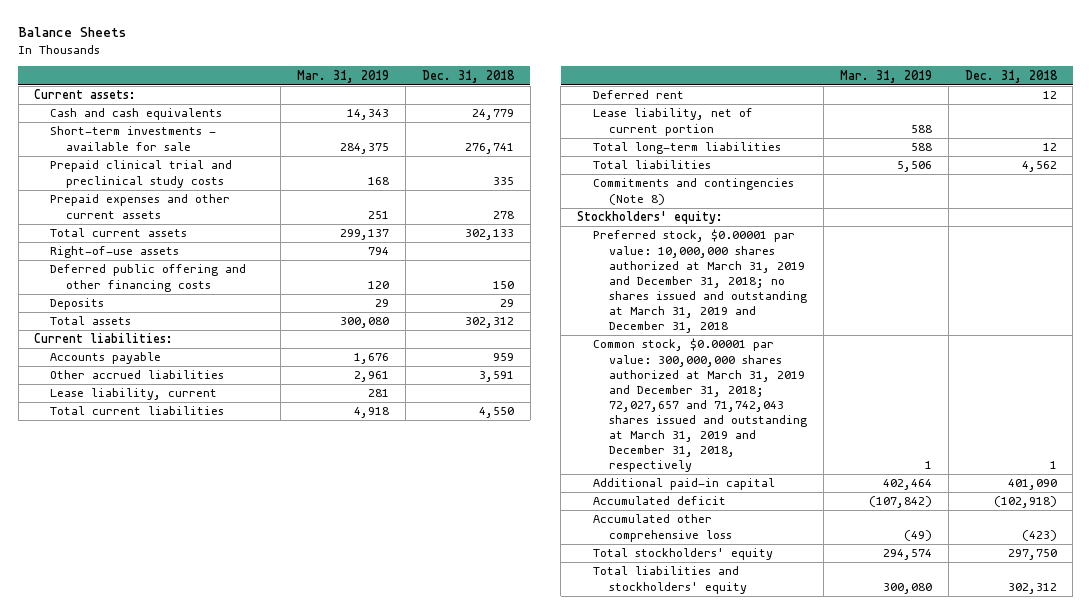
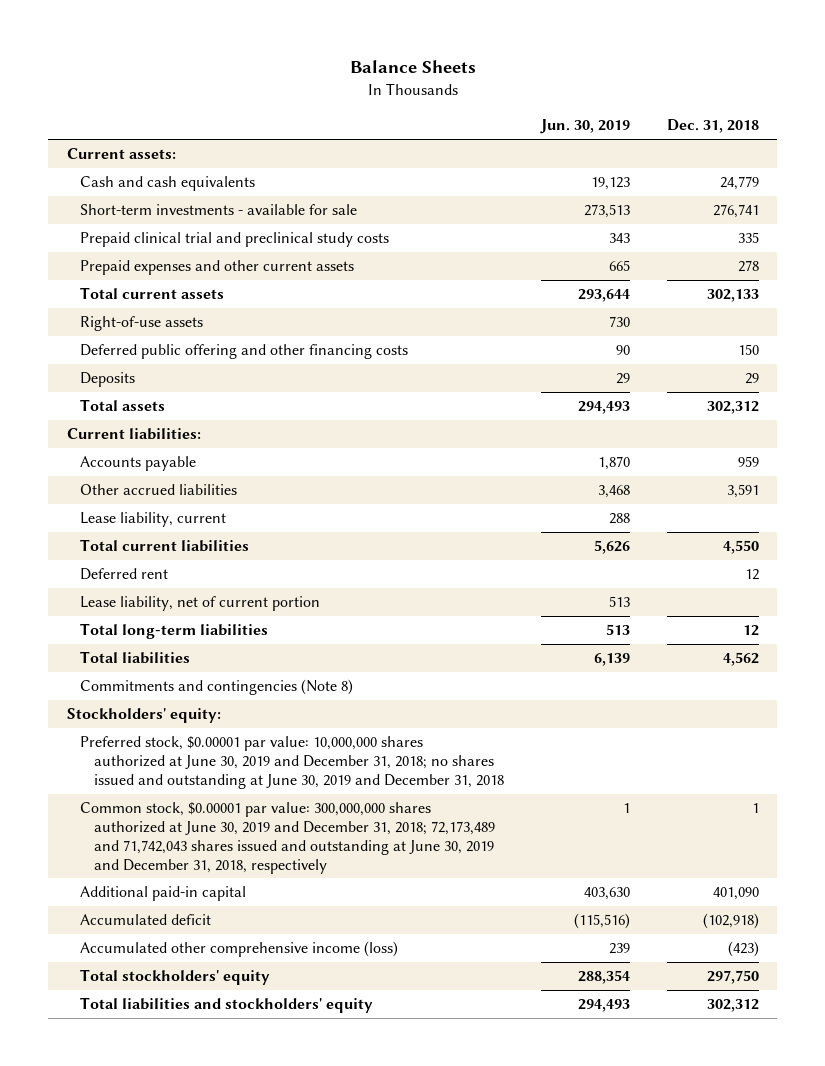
[296,69,389,83] Mar. 31, 2019 -> none
none -> [539,119,630,135] Jun. 30, 2019
[593,229,807,334] Preferred stock, $0.00001 par value: 10,000,000 shares authorized at March 31, 2019 and December 31, 2018; no shares issued and outstanding at March 31, 2019 and December 31, 2018 -> [80,736,504,789] Preferred stock, $0.00001 par value: 10,000,000 shares authorized at June 30, 2019 and December 31, 2018; no shares issued and outstanding at June 30, 2019 and December 31, 2018
[593,338,807,473] Common stock, $0.00001 par value: 300,000,000 shares authorized at March 31, 2019 and December 31, 2018; 72,027,657 and 71,742,043 shares issued and outstanding at March 31, 2019 and December 31, 2018, respectively -> [80,802,495,874] Common stock, $0.00001 par value: 300,000,000 shares authorized at June 30, 2019 and December 31, 2018; 72,173,489 and 71,742,043 shares issued and outstanding at June 30, 2019 and December 31, 2018, respectively
[593,514,732,542] Accumulated other comprehensive loss -> [80,941,399,958] Accumulated other comprehensive income (loss)

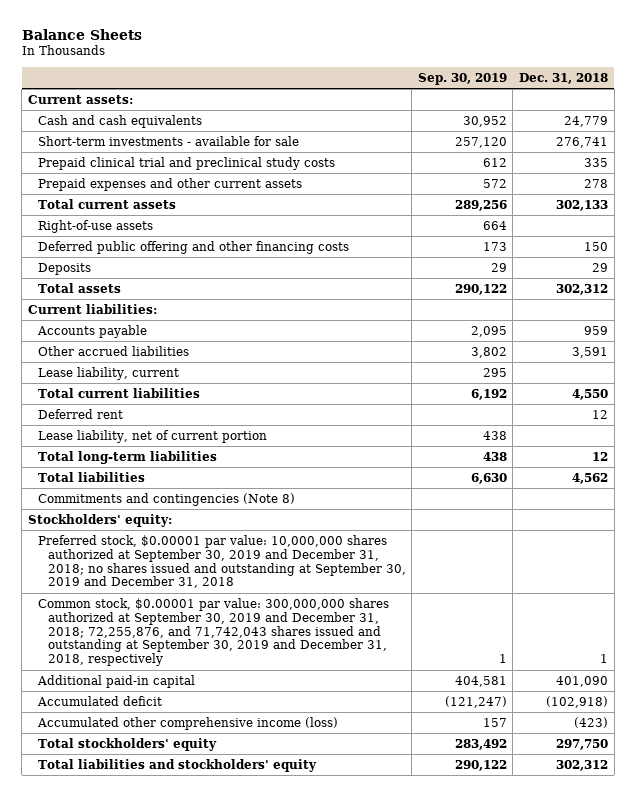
[539,119,630,135] Jun. 30, 2019 -> none
none -> [417,72,507,85] Sep. 30, 2019
[80,736,504,789] Preferred stock, $0.00001 par value: 10,000,000 shares authorized at June 30, 2019 and December 31, 2018; no shares issued and outstanding at June 30, 2019 and December 31, 2018 -> [37,534,406,589] Preferred stock, $0.00001 par value: 10,000,000 shares authorized at September 30, 2019 and December 31, 2018; no shares issued and outstanding at September 30, 2019 and December 31, 2018
[80,802,495,874] Common stock, $0.00001 par value: 300,000,000 shares authorized at June 30, 2019 and December 31, 2018; 72,173,489 and 71,742,043 shares issued and outstanding at June 30, 2019 and December 31, 2018, respectively -> [37,597,389,667] Common stock, $0.00001 par value: 300,000,000 shares authorized at September 30, 2019 and December 31, 2018; 72,255,876, and 71,742,043 shares issued and outstanding at September 30, 2019 and December 31, 2018, respectively

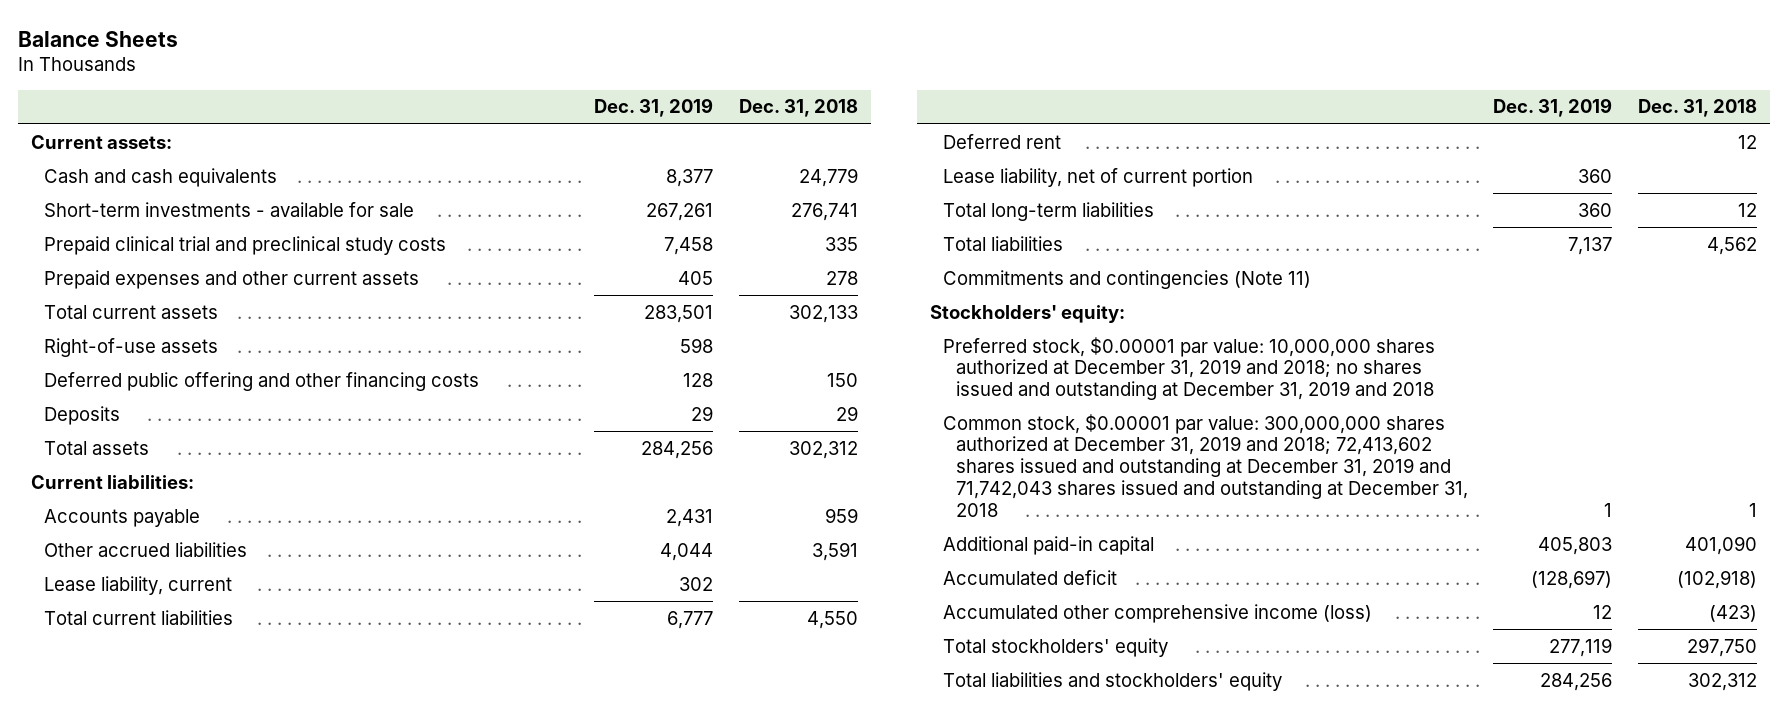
[417,72,507,85] Sep. 30, 2019 -> none
none -> [594,98,714,118] Dec. 31, 2019
[37,492,295,506] Commitments and contingencies (Note 8) -> [942,269,1311,289] Commitments and contingencies (Note 11)
[37,534,406,589] Preferred stock, $0.00001 par value: 10,000,000 shares authorized at September 30, 2019 and December 31, 2018; no shares issued and outstanding at September 30, 2019 and December 31, 2018 -> [942,336,1435,401] Preferred stock, $0.00001 par value: 10,000,000 shares authorized at December 31, 2019 and 2018; no shares issued and outstanding at December 31, 2019 and 2018
[37,597,389,667] Common stock, $0.00001 par value: 300,000,000 shares authorized at September 30, 2019 and December 31, 2018; 72,255,876, and 71,742,043 shares issued and outstanding at September 30, 2019 and December 31, 2018, respectively -> [942,413,1468,517] Common stock, $0.00001 par value: 300,000,000 shares authorized at December 31, 2019 and 2018; 72,413,602 shares issued and outstanding at December 31, 2019 and 71,742,043 shares issued and outstanding at December 31, 2018

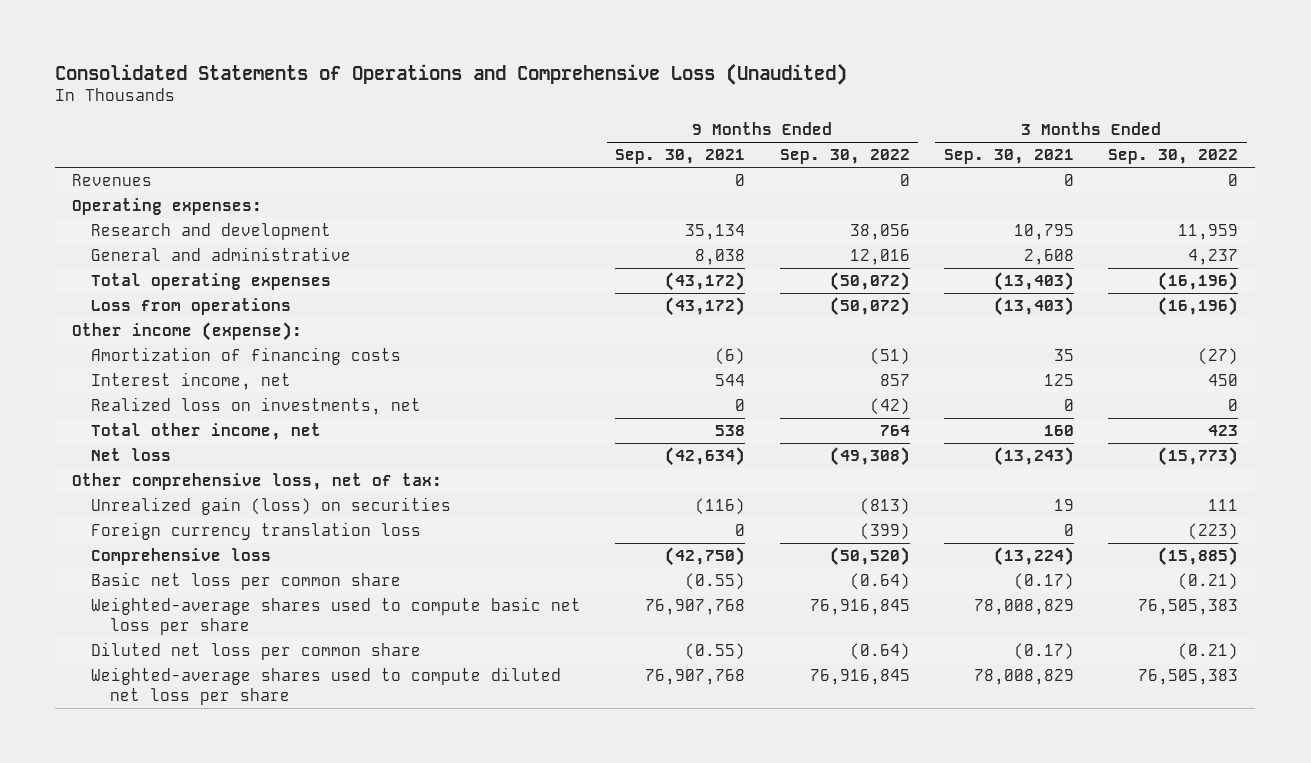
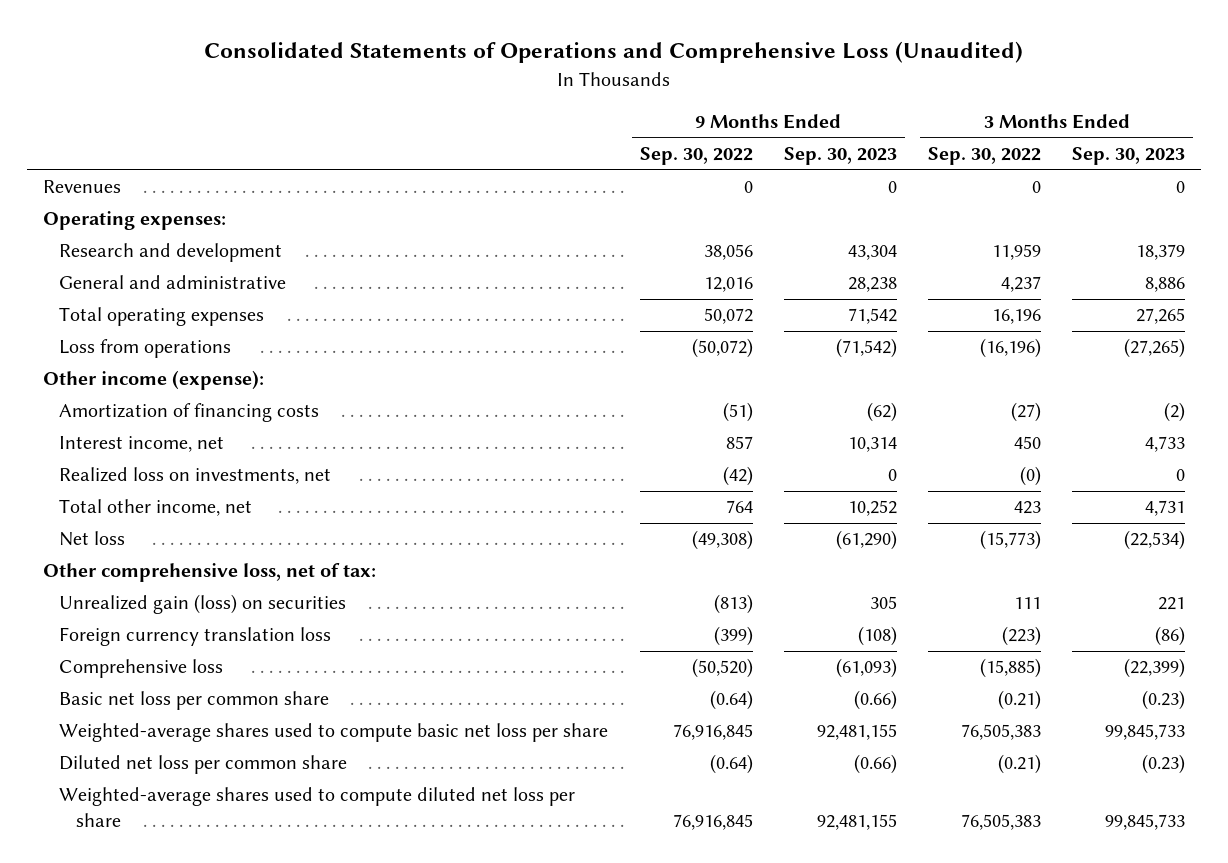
[615,149,746,165] Sep. 30, 2021 -> none
[943,149,1074,165] Sep. 30, 2021 -> none
none -> [783,147,897,166] Sep. 30, 2023
none -> [1072,147,1186,166] Sep. 30, 2023
[829,272,910,292] (50,072) -> [703,308,753,325] 50,072
[1158,272,1239,292] (16,196) -> [991,309,1041,325] 16,196
[1228,399,1239,412] 0 -> [1019,466,1041,487] (0)

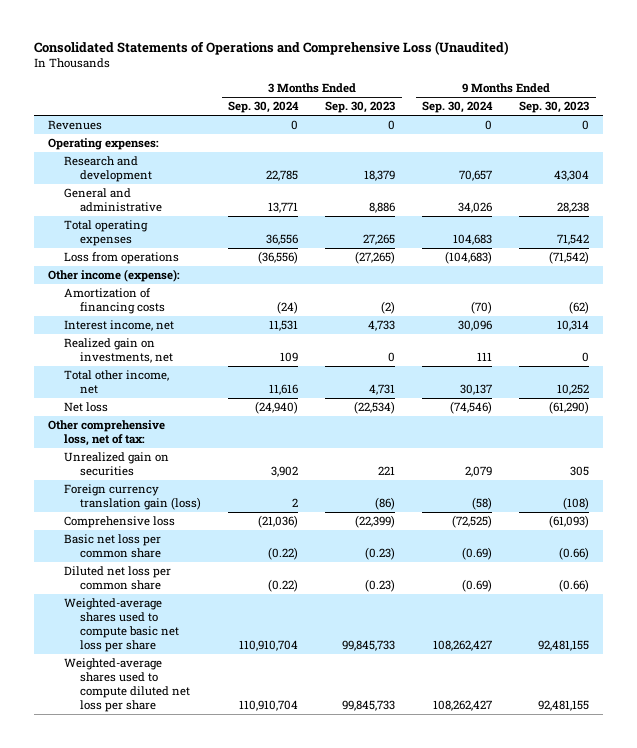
[639,147,753,166] Sep. 30, 2022 -> none
[927,147,1041,166] Sep. 30, 2022 -> none
none -> [228,101,300,114] Sep. 30, 2024
none -> [422,101,494,114] Sep. 30, 2024
[59,467,332,485] Realized loss on investments, net -> [64,338,174,364] Realized gain on investments, net
[59,594,347,615] Unrealized gain (loss) on securities -> [64,452,170,477] Unrealized gain on securities
[59,627,332,647] Foreign currency translation loss -> [64,484,202,511] Foreign currency translation gain (loss)
[59,723,609,743] Weighted-average shares used to compute basic net loss per share -> [64,598,180,652] Weighted-average shares used to compute basic net loss per share

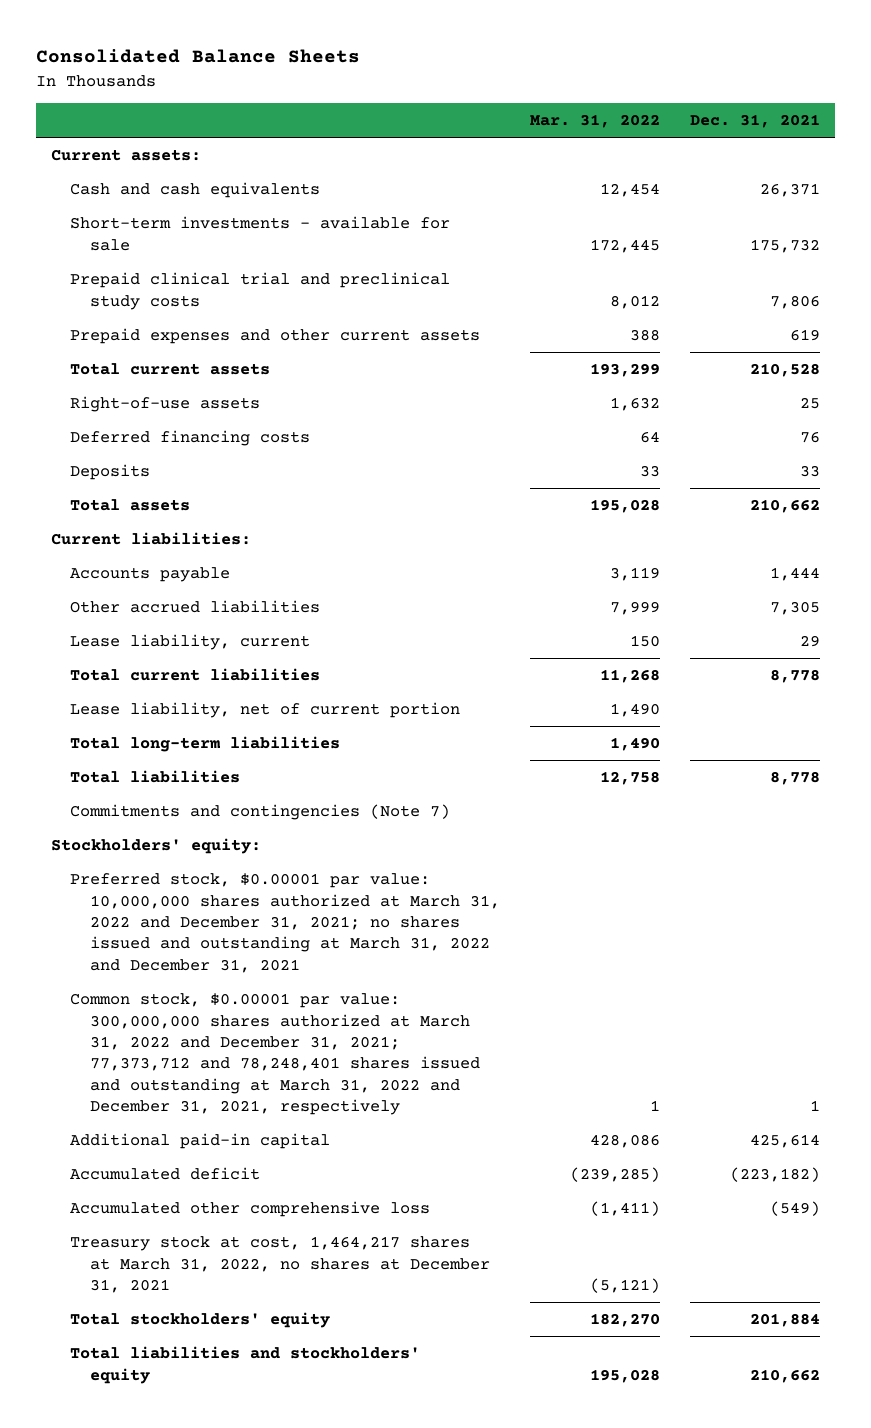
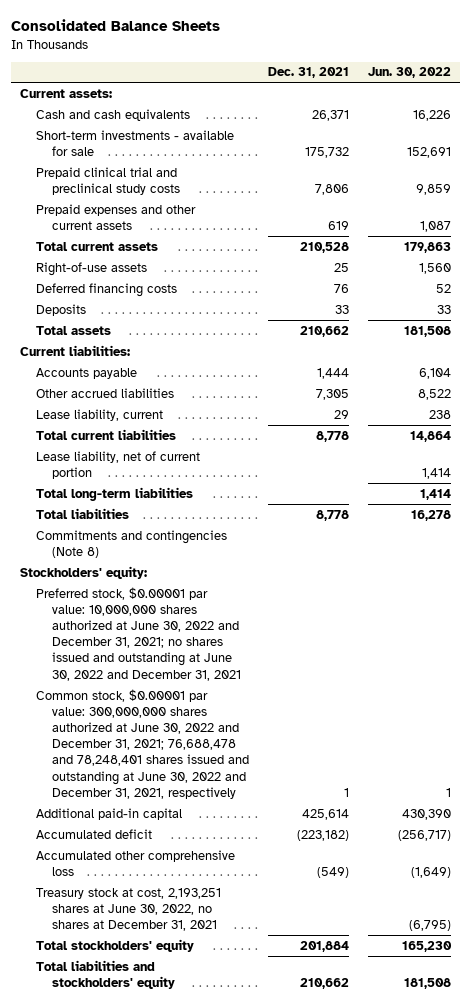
[529,113,660,128] Mar. 31, 2022 -> none
none -> [367,67,451,79] Jun. 30, 2022
[70,804,451,821] Commitments and contingencies (Note 7) -> [36,529,228,558] Commitments and contingencies (Note 8)
[70,873,500,973] Preferred stock, $0.00001 par value: 10,000,000 shares authorized at March 31, 2022 and December 31, 2021; no shares issued and outstanding at March 31, 2022 and December 31, 2021 -> [36,586,241,681] Preferred stock, $0.00001 par value: 10,000,000 shares authorized at June 30, 2022 and December 31, 2021; no shares issued and outstanding at June 30, 2022 and December 31, 2021
[70,993,480,1115] Common stock, $0.00001 par value: 300,000,000 shares authorized at March 31, 2022 and December 31, 2021; 77,373,712 and 78,248,401 shares issued and outstanding at March 31, 2022 and December 31, 2021, respectively -> [36,688,249,799] Common stock, $0.00001 par value: 300,000,000 shares authorized at June 30, 2022 and December 31, 2021; 76,688,478 and 78,248,401 shares issued and outstanding at June 30, 2022 and December 31, 2021, respectively
[70,1236,490,1293] Treasury stock at cost, 1,464,217 shares at March 31, 2022, no shares at December 31, 2021 -> [36,887,222,932] Treasury stock at cost, 2,193,251 shares at June 30, 2022, no shares at December 31, 2021

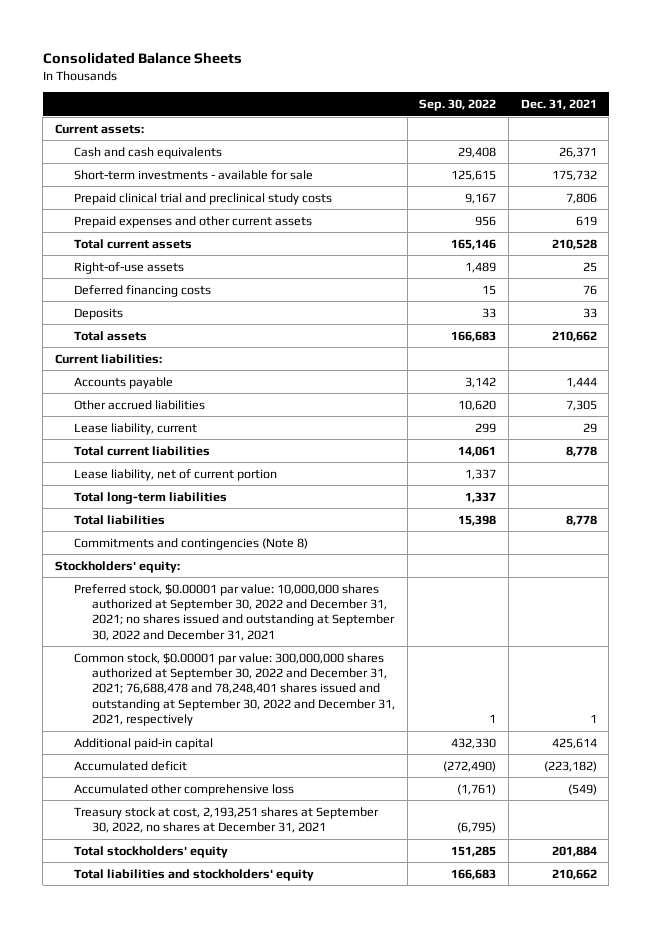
[367,67,451,79] Jun. 30, 2022 -> none
none -> [419,99,497,112] Sep. 30, 2022
[36,586,241,681] Preferred stock, $0.00001 par value: 10,000,000 shares authorized at June 30, 2022 and December 31, 2021; no shares issued and outstanding at June 30, 2022 and December 31, 2021 -> [73,583,396,641] Preferred stock, $0.00001 par value: 10,000,000 shares authorized at September 30, 2022 and December 31, 2021; no shares issued and outstanding at September 30, 2022 and December 31, 2021
[36,688,249,799] Common stock, $0.00001 par value: 300,000,000 shares authorized at June 30, 2022 and December 31, 2021; 76,688,478 and 78,248,401 shares issued and outstanding at June 30, 2022 and December 31, 2021, respectively -> [73,652,396,727] Common stock, $0.00001 par value: 300,000,000 shares authorized at September 30, 2022 and December 31, 2021; 76,688,478 and 78,248,401 shares issued and outstanding at September 30, 2022 and December 31, 2021, respectively
[36,887,222,932] Treasury stock at cost, 2,193,251 shares at June 30, 2022, no shares at December 31, 2021 -> [73,806,379,834] Treasury stock at cost, 2,193,251 shares at September 30, 2022, no shares at December 31, 2021

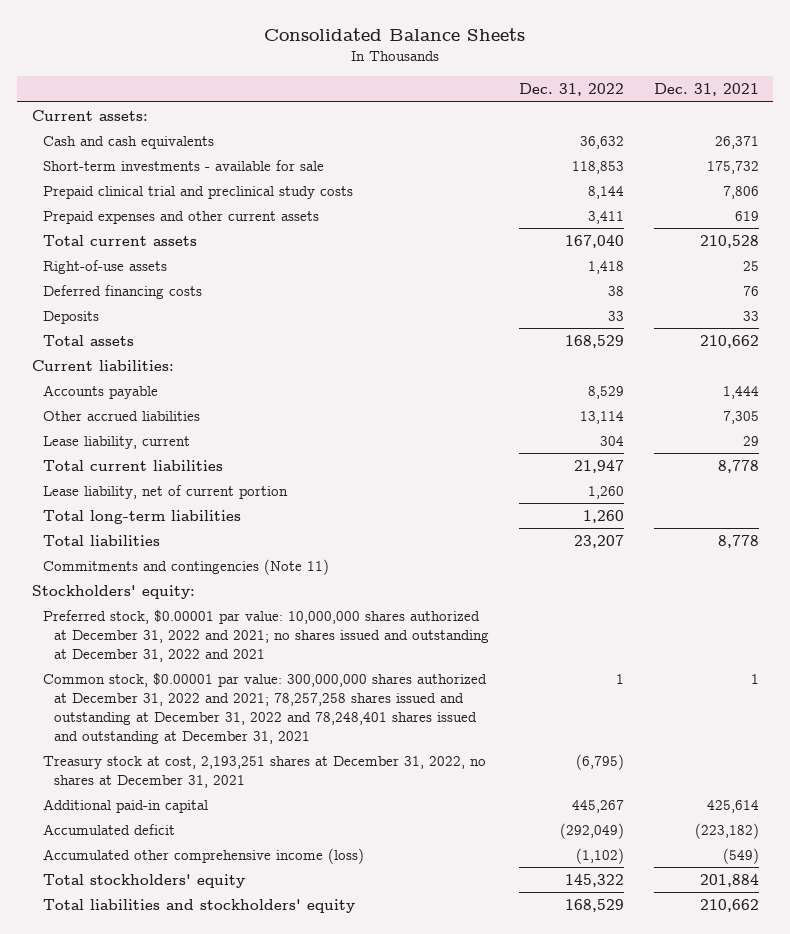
[419,99,497,112] Sep. 30, 2022 -> none
none -> [518,83,624,97] Dec. 31, 2022
[73,537,308,550] Commitments and contingencies (Note 8) -> [42,558,329,575] Commitments and contingencies (Note 11)
[73,583,396,641] Preferred stock, $0.00001 par value: 10,000,000 shares authorized at September 30, 2022 and December 31, 2021; no shares issued and outstanding at September 30, 2022 and December 31, 2021 -> [42,609,489,662] Preferred stock, $0.00001 par value: 10,000,000 shares authorized at December 31, 2022 and 2021; no shares issued and outstanding at December 31, 2022 and 2021
[73,652,396,727] Common stock, $0.00001 par value: 300,000,000 shares authorized at September 30, 2022 and December 31, 2021; 76,688,478 and 78,248,401 shares issued and outstanding at September 30, 2022 and December 31, 2021, respectively -> [42,672,487,745] Common stock, $0.00001 par value: 300,000,000 shares authorized at December 31, 2022 and 2021; 78,257,258 shares issued and outstanding at December 31, 2022 and 78,248,401 shares issued and outstanding at December 31, 2021
none -> [42,755,486,788] Treasury stock at cost, 2,193,251 shares at December 31, 2022, no shares at December 31, 2021
[73,806,379,834] Treasury stock at cost, 2,193,251 shares at September 30, 2022, no shares at December 31, 2021 -> none
[73,783,294,796] Accumulated other comprehensive loss -> [42,847,364,864] Accumulated other comprehensive income (loss)

